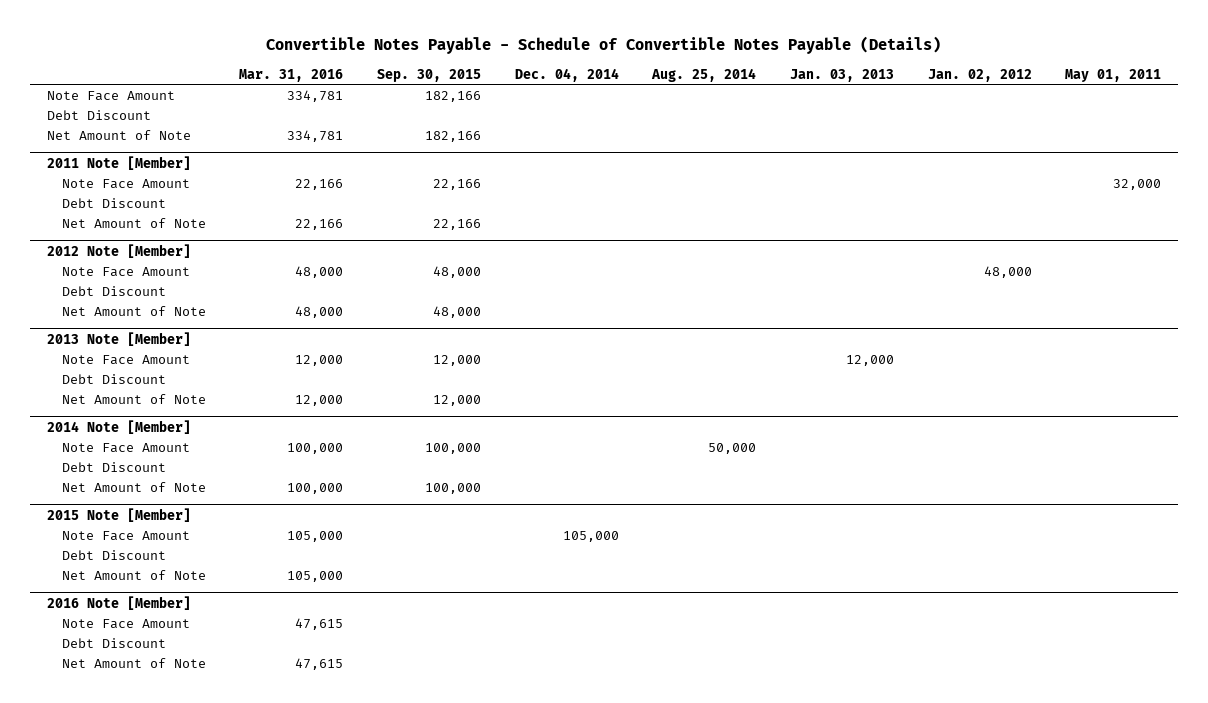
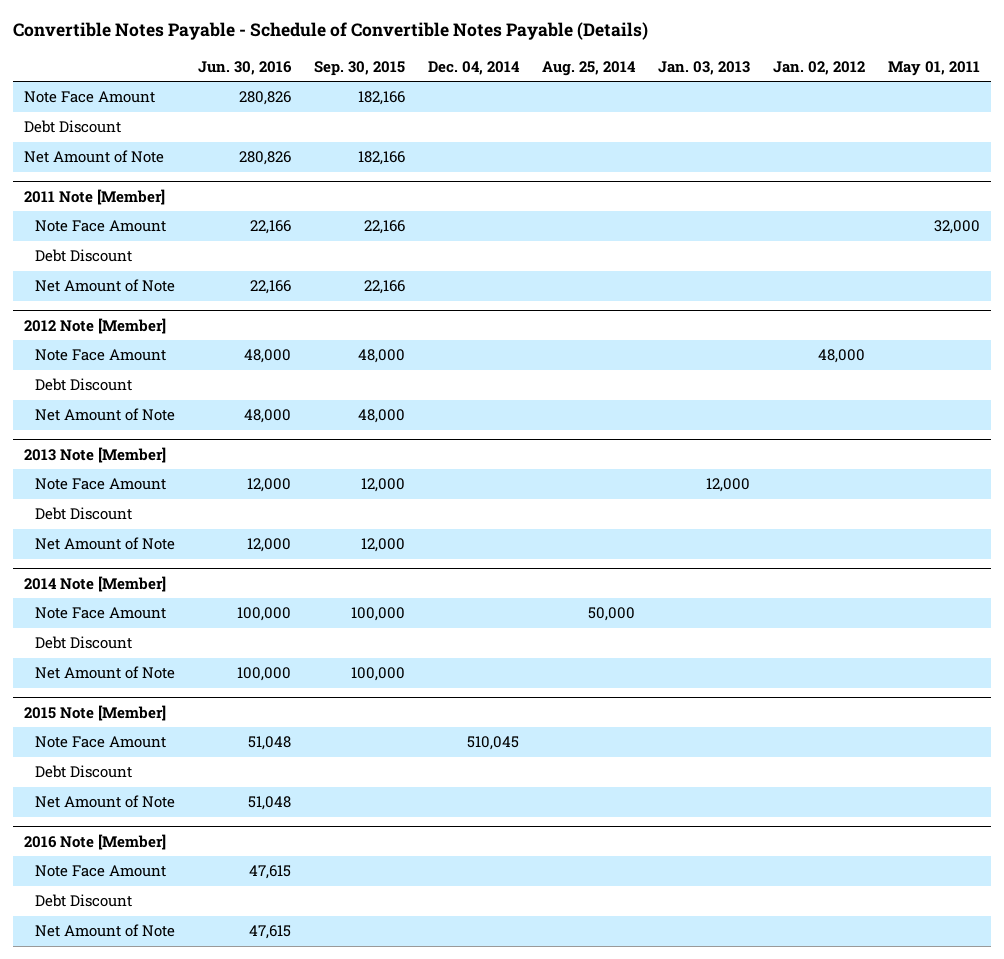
[239,68,344,82] Mar. 31, 2016 -> none
none -> [198,60,293,75] Jun. 30, 2016
[562,530,619,542] 105,000 -> [467,736,520,751] 510,045

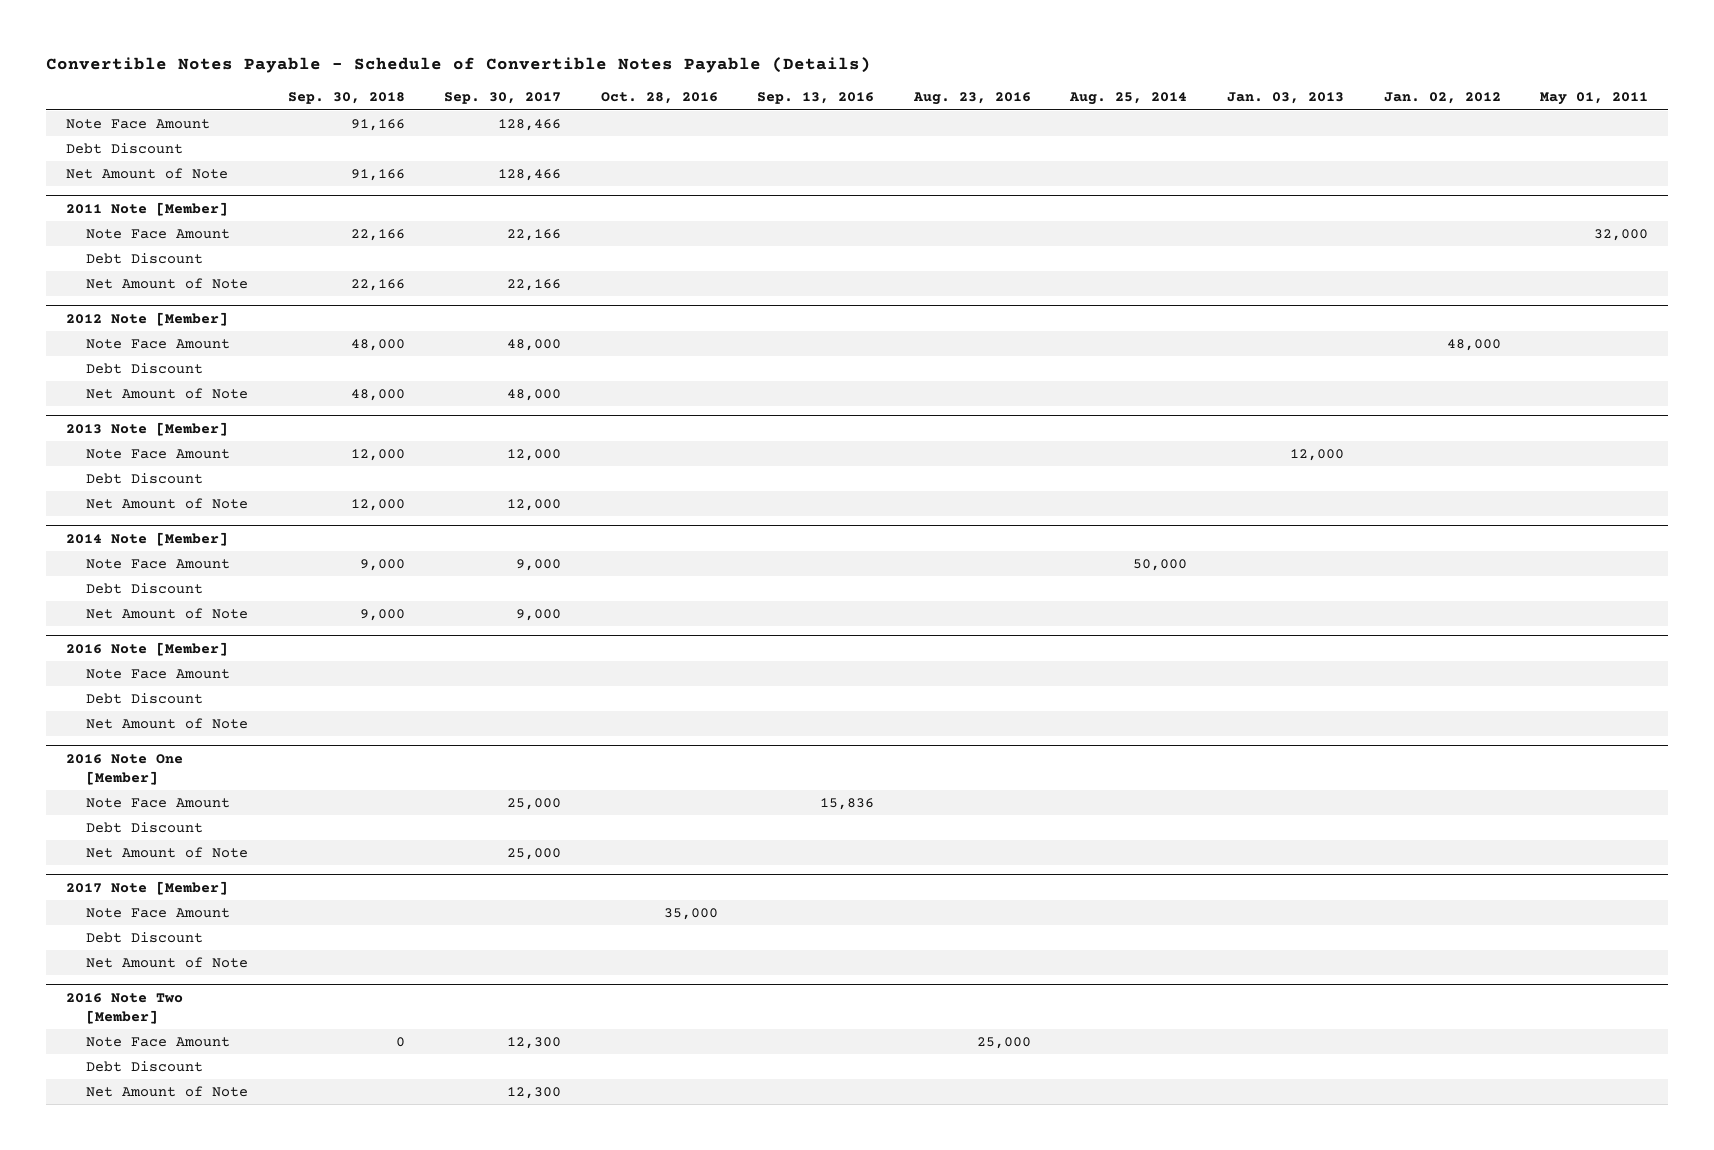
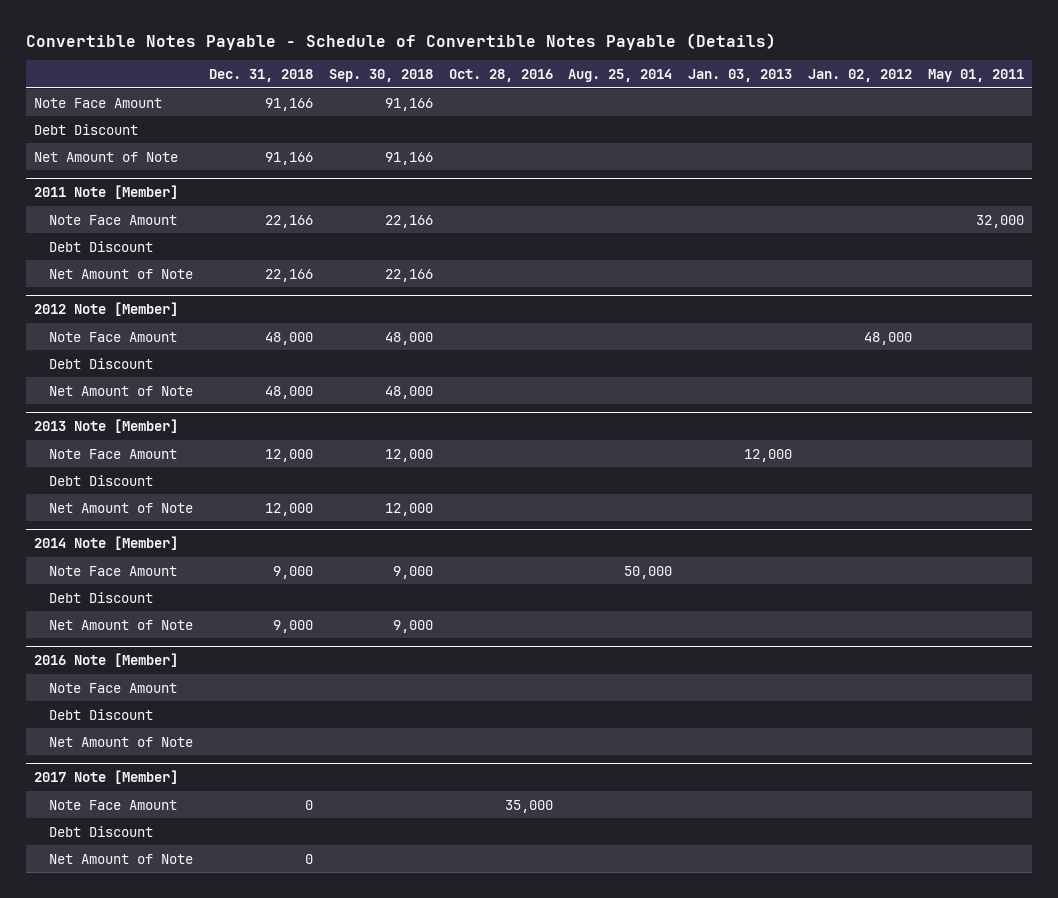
[444,92,562,105] Sep. 30, 2017 -> none
[757,92,875,105] Sep. 13, 2016 -> none
[912,92,1031,106] Aug. 23, 2016 -> none
none -> [208,68,313,82] Dec. 31, 2018
[65,753,183,785] 2016 Note One [Member] -> none
[86,797,231,808] Note Face Amount -> none
[86,821,204,833] Debt Discount -> none
[86,846,249,858] Net Amount of Note -> none
[65,992,183,1024] 2016 Note Two [Member] -> none
[86,1036,231,1047] Note Face Amount -> none
[86,1060,204,1072] Debt Discount -> none
[86,1085,249,1097] Net Amount of Note -> none

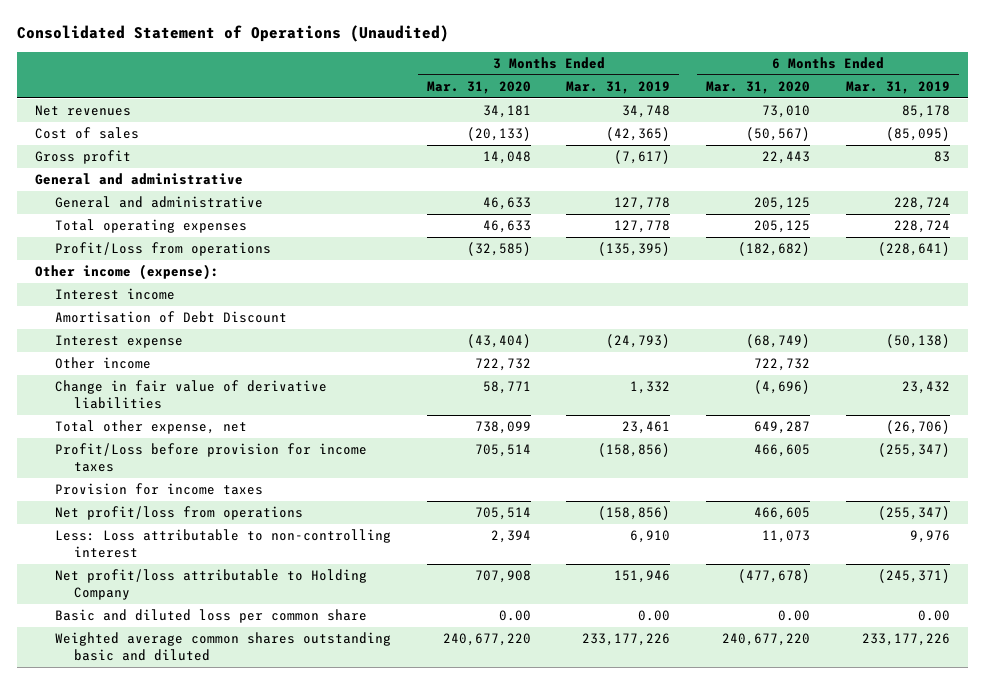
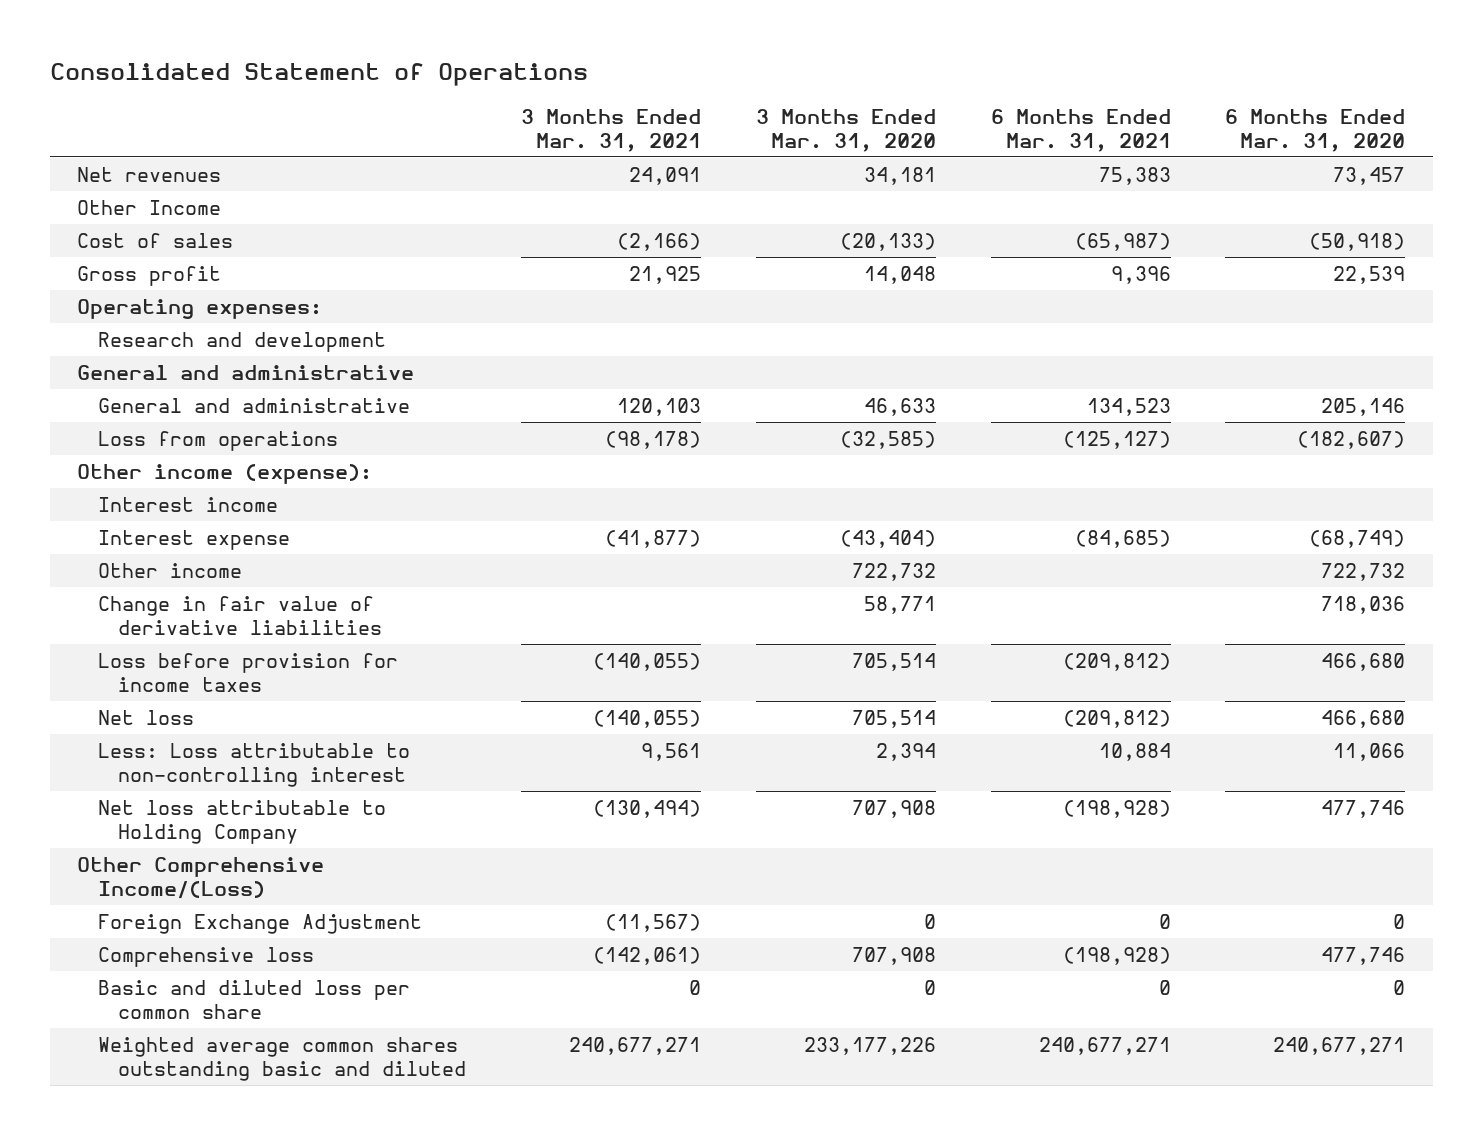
[17,25,450,43] Consolidated Statement of Operations (Unaudited) -> [49,63,588,87] Consolidated Statement of Operations
[566,80,671,94] Mar. 31, 2019 -> none
[846,80,951,94] Mar. 31, 2019 -> none
none -> [520,109,701,152] 3 Months Ended Mar. 31, 2021
none -> [990,109,1171,152] 6 Months Ended Mar. 31, 2021
[762,105,811,119] 73,010 -> [1333,167,1406,186] 73,457
none -> [77,200,222,216] Other Income
[746,127,811,142] (50,567) -> [1309,233,1406,252] (50,918)
[762,151,811,165] 22,443 -> [1333,266,1406,285] 22,539
none -> [77,299,323,320] Operating expenses:
none -> [97,332,386,353] Research and development
[54,219,247,234] Total operating expenses -> none
[754,197,811,211] 205,125 -> [1321,398,1406,417] 205,146
[54,242,271,257] Profit/Loss from operations -> [97,431,338,452] Loss from operations
[738,242,811,257] (182,682) -> [1297,431,1406,450] (182,607)
[54,311,287,324] Amortisation of Debt Discount -> none
[54,420,247,435] Total other expense, net -> none
[54,483,263,496] Provision for income taxes -> none
[754,380,811,395] (4,696) -> [1321,596,1406,615] 718,036
[54,443,367,472] Profit/Loss before provision for income taxes -> [97,653,398,692] Loss before provision for income taxes
[754,444,811,458] 466,605 -> [1321,653,1406,672] 466,680
[54,506,303,521] Net profit/loss from operations -> [97,710,194,726] Net loss
[754,507,811,521] 466,605 -> [1321,710,1406,729] 466,680
[762,530,811,544] 11,073 -> [1333,743,1406,762] 11,066
[54,569,367,600] Net profit/loss attributable to Holding Company -> [97,800,386,844] Net loss attributable to Holding Company
[738,569,811,584] (477,678) -> [1321,800,1406,819] 477,746
none -> [77,857,325,899] Other Comprehensive Income/(Loss)
none -> [97,914,422,935] Foreign Exchange Adjustment
none -> [97,947,314,968] Comprehensive loss
[498,610,531,622] 0.00 -> [923,980,936,996] 0
[778,610,811,622] 0.00 -> [1393,980,1406,996] 0
[442,633,531,647] 240,677,220 -> [803,1037,936,1056] 233,177,226
[722,633,811,647] 240,677,220 -> [1273,1037,1406,1056] 240,677,271

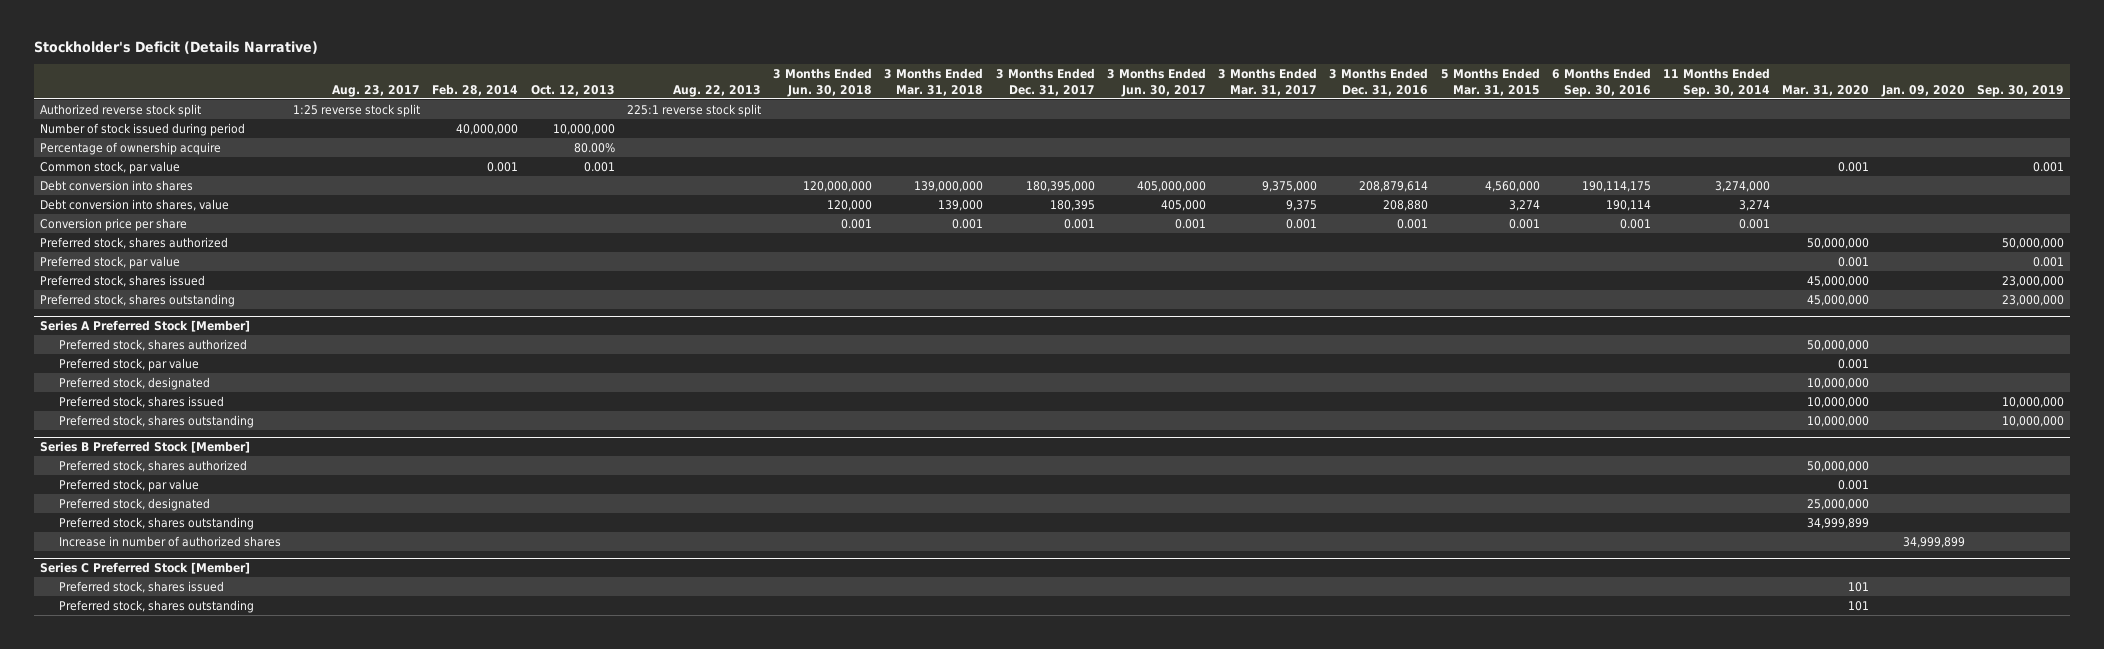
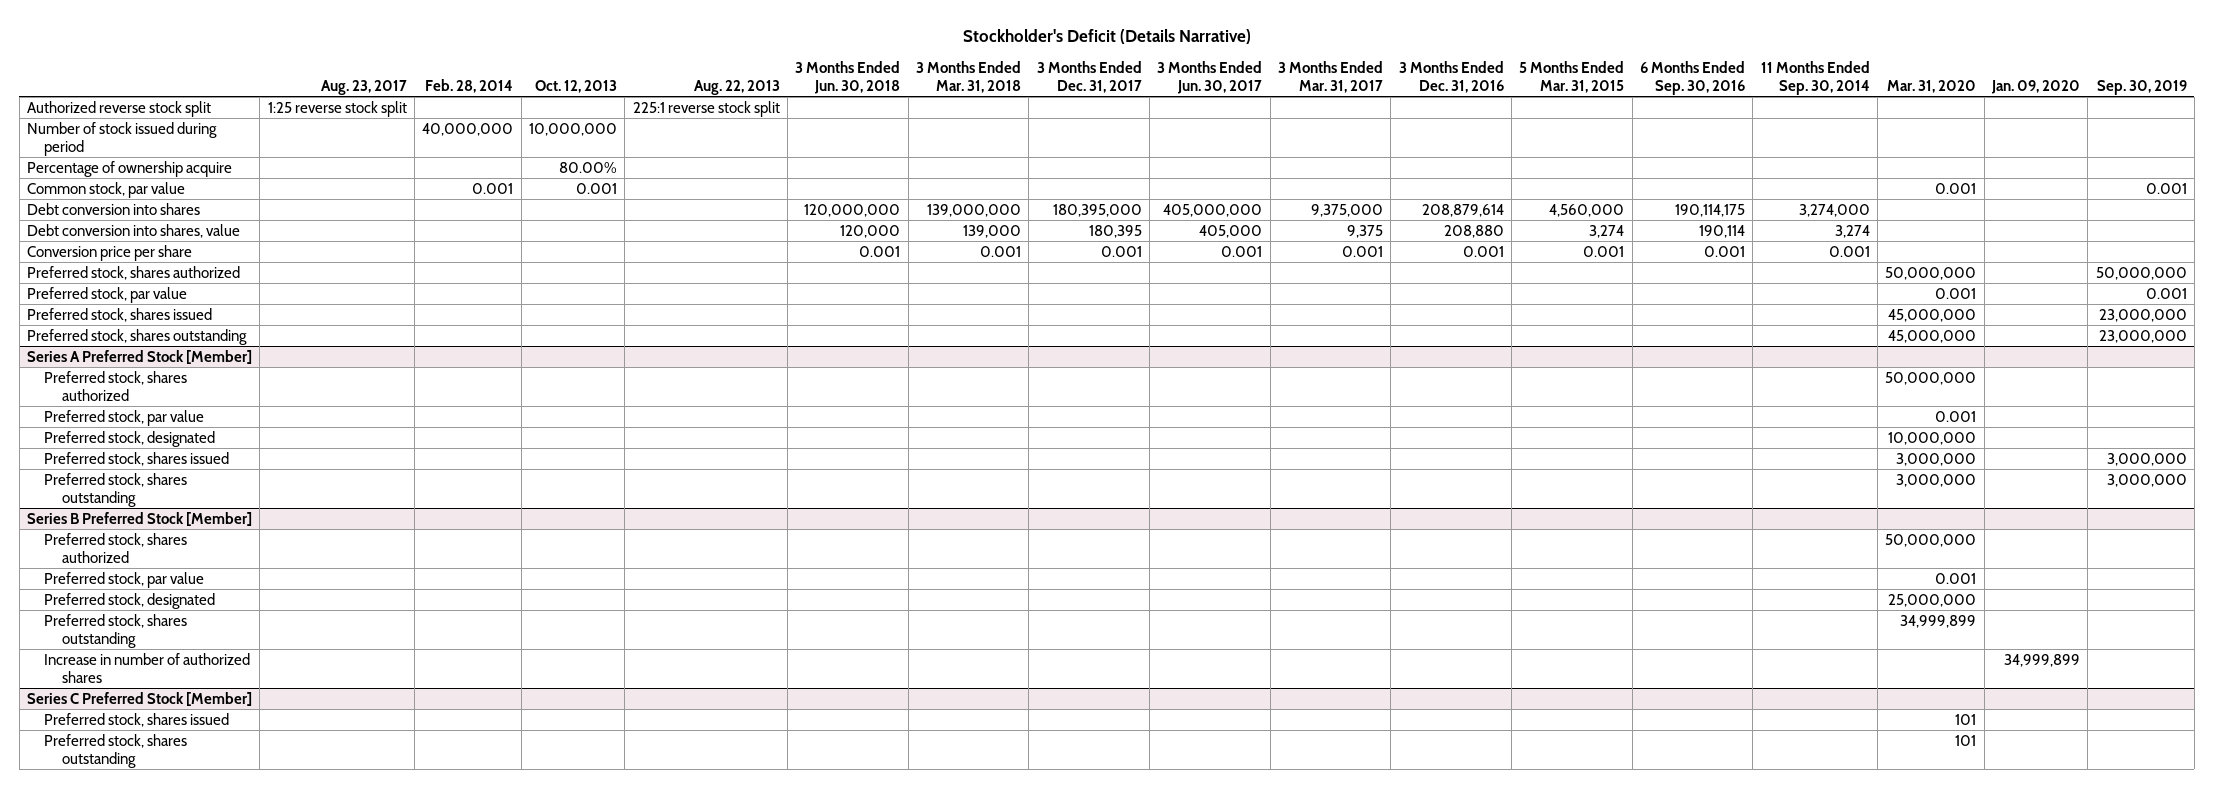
[1807,396,1870,408] 10,000,000 -> [1896,452,1977,466] 3,000,000
[2001,396,2064,408] 10,000,000 -> [2106,452,2187,466] 3,000,000
[1807,415,1870,427] 10,000,000 -> [1896,473,1977,487] 3,000,000
[2001,415,2064,427] 10,000,000 -> [2106,473,2187,487] 3,000,000

